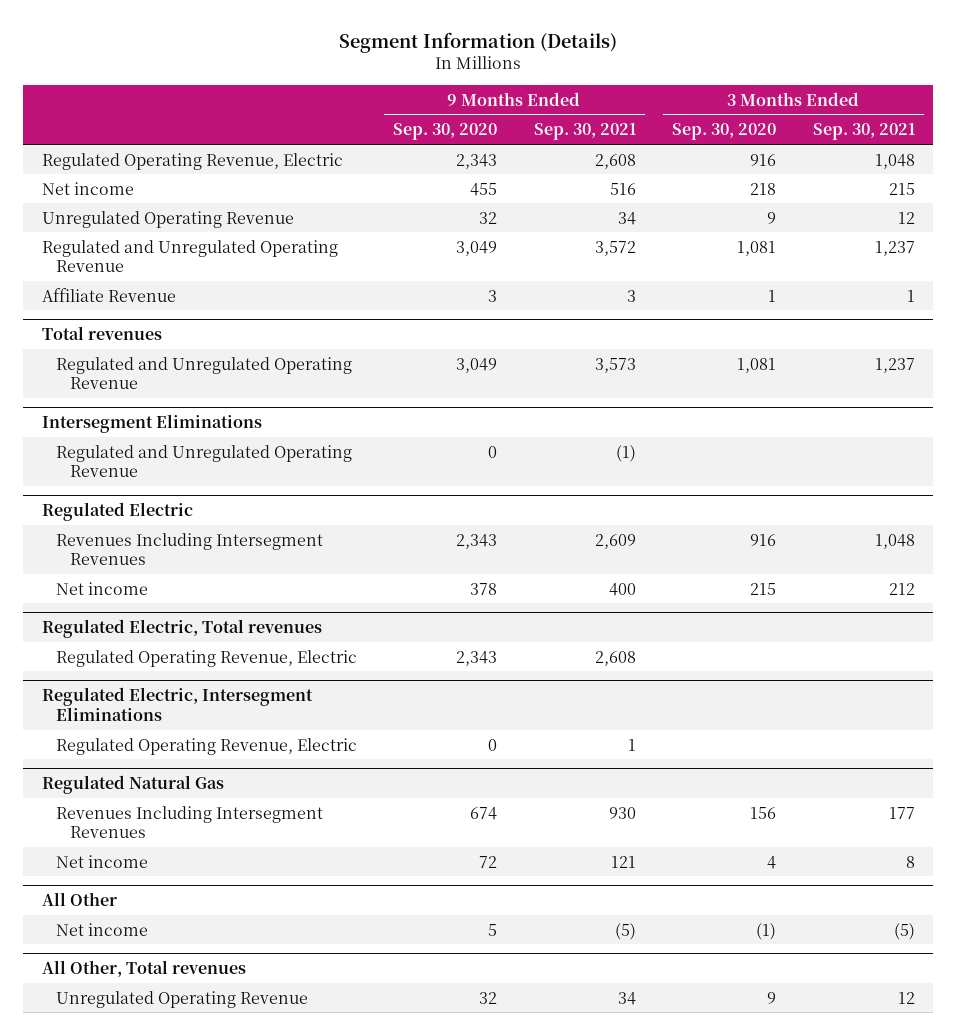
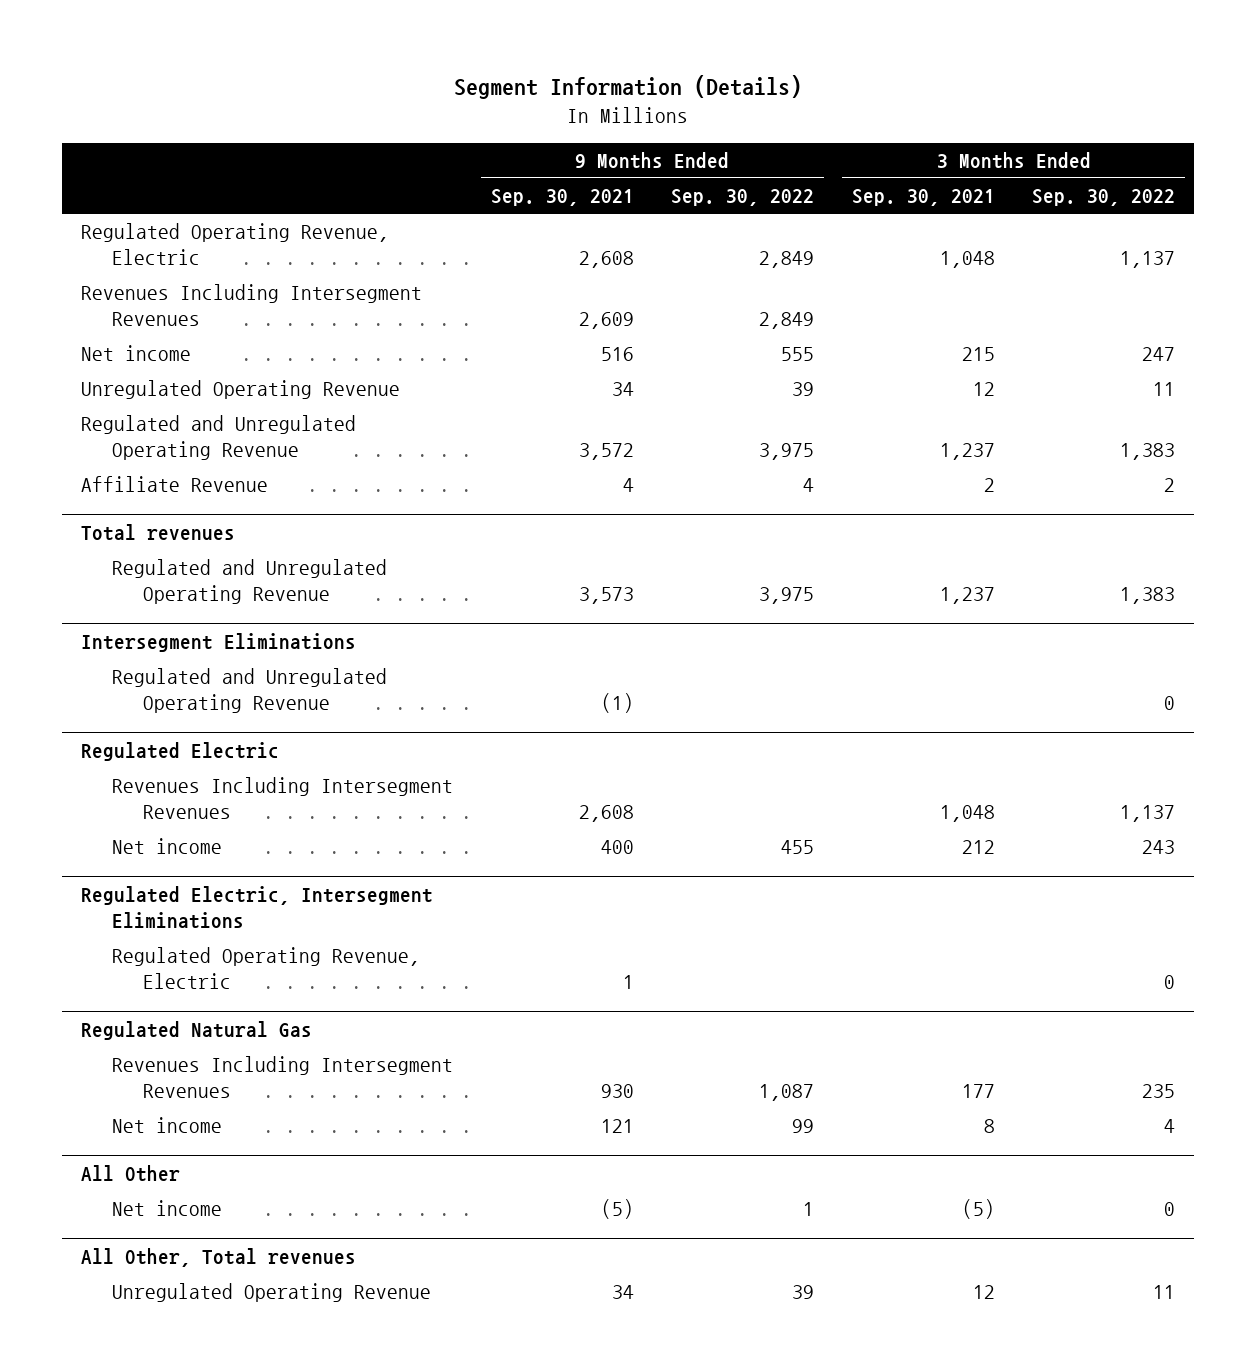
[393,123,498,141] Sep. 30, 2020 -> none
[672,123,777,141] Sep. 30, 2020 -> none
none -> [671,189,815,207] Sep. 30, 2022
none -> [1032,189,1176,207] Sep. 30, 2022
none -> [80,284,422,327] Revenues Including Intersegment Revenues
[626,289,636,302] 3 -> [622,478,634,493] 4
[906,289,915,302] 1 -> [983,478,995,493] 2
[594,533,636,549] 2,609 -> [578,805,634,823] 2,608
[41,619,322,639] Regulated Electric, Total revenues -> none
[55,649,357,667] Regulated Operating Revenue, Electric -> none

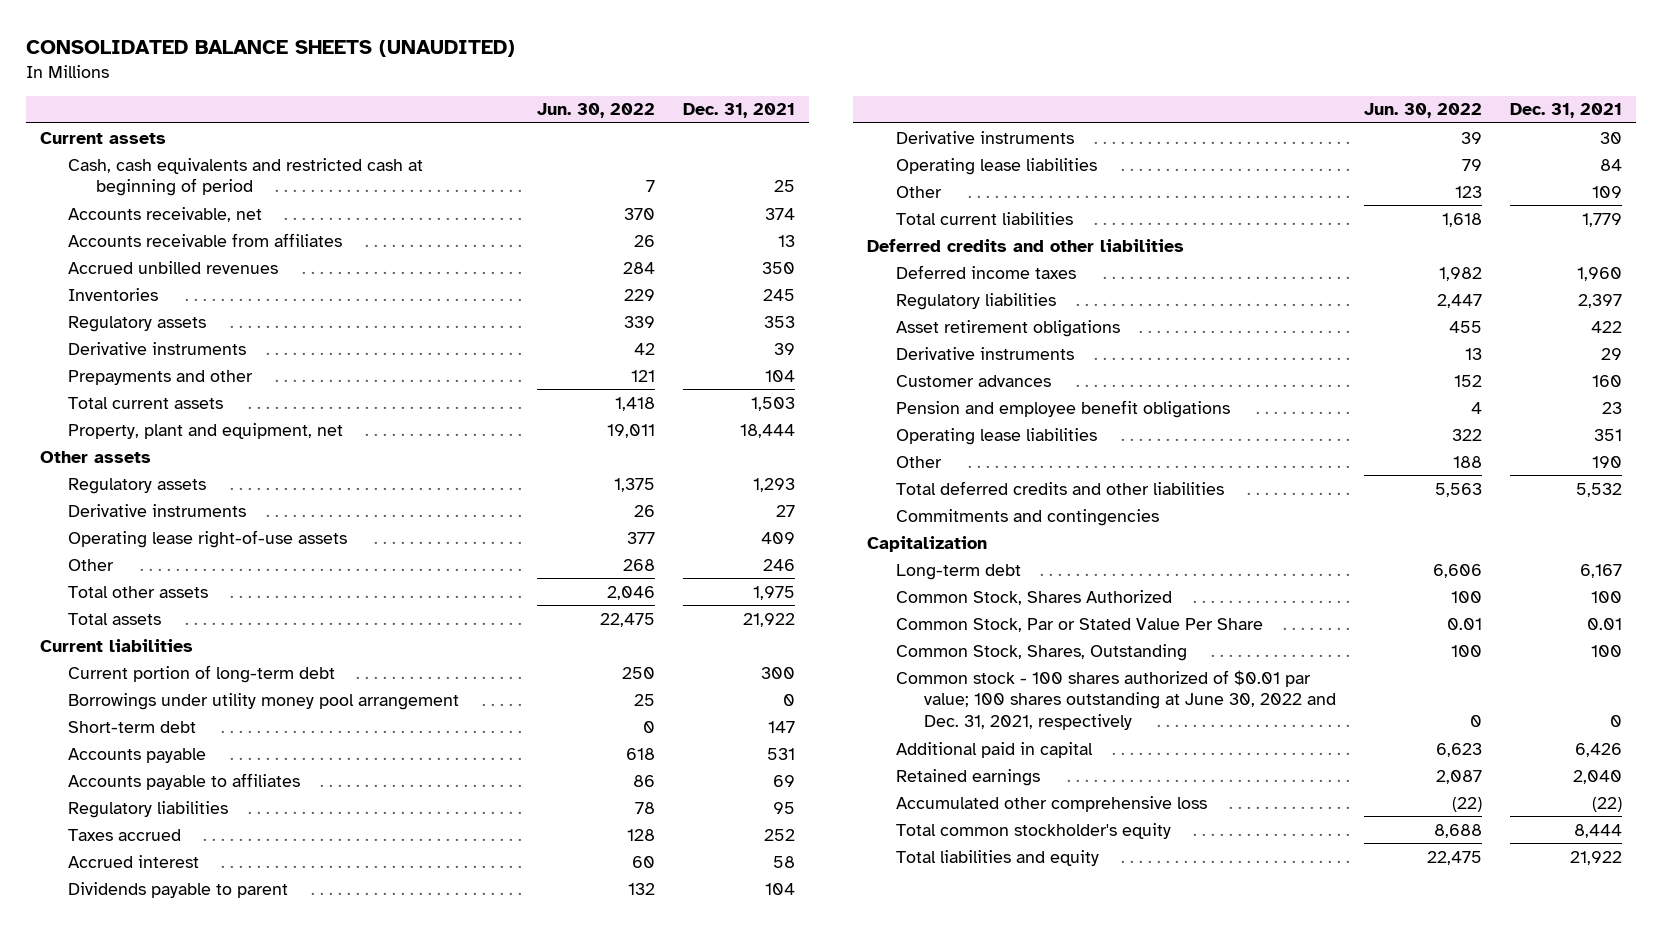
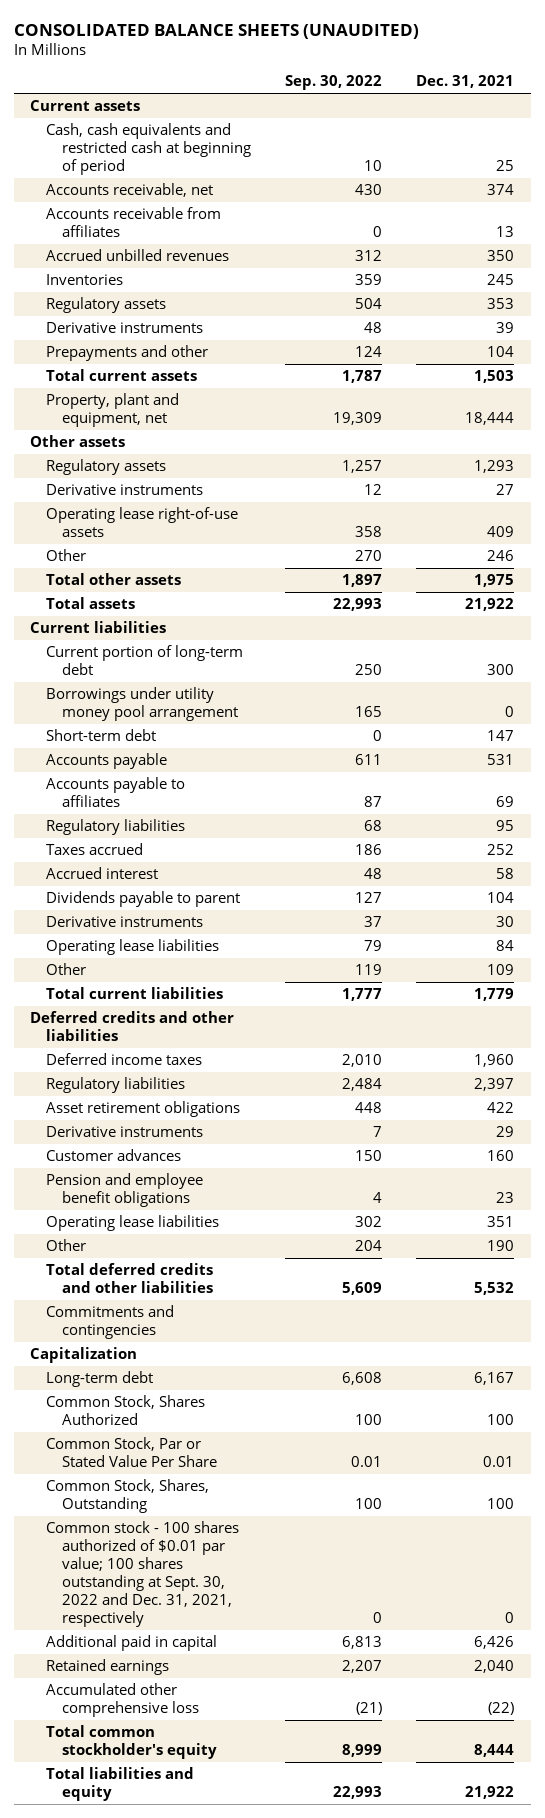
[536,103,655,119] Jun. 30, 2022 -> none
none -> [285,75,383,91] Sep. 30, 2022
[895,669,1336,731] Common stock - 100 shares authorized of $0.01 par value; 100 shares outstanding at June 30, 2022 and Dec. 31, 2021, respectively -> [46,1521,240,1628] Common stock - 100 shares authorized of $0.01 par value; 100 shares outstanding at Sept. 30, 2022 and Dec. 31, 2021, respectively

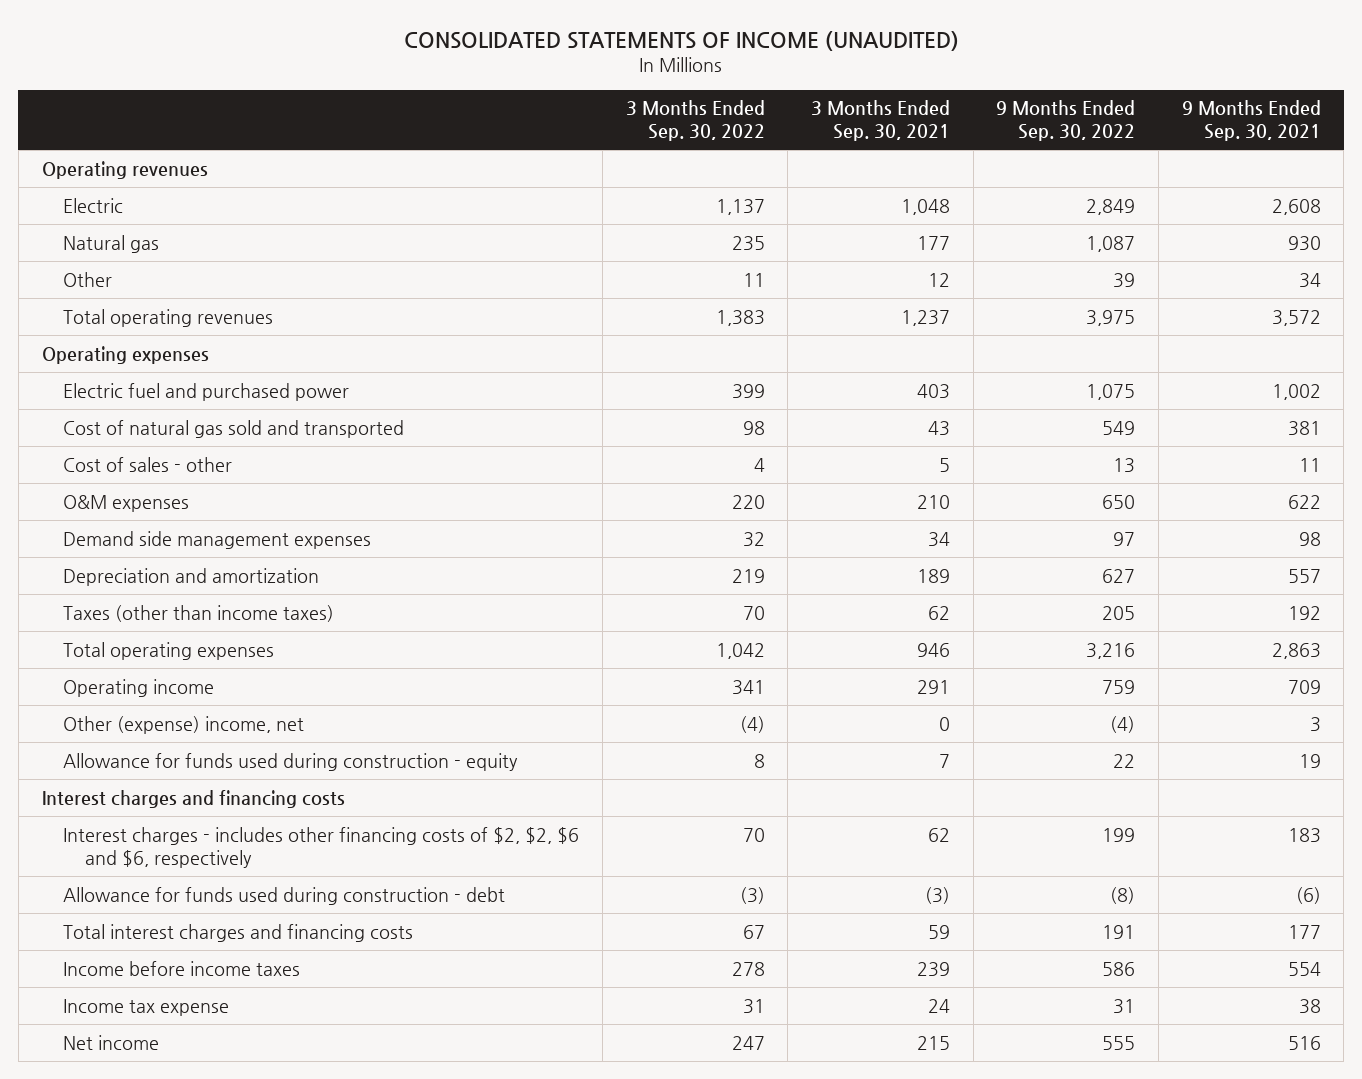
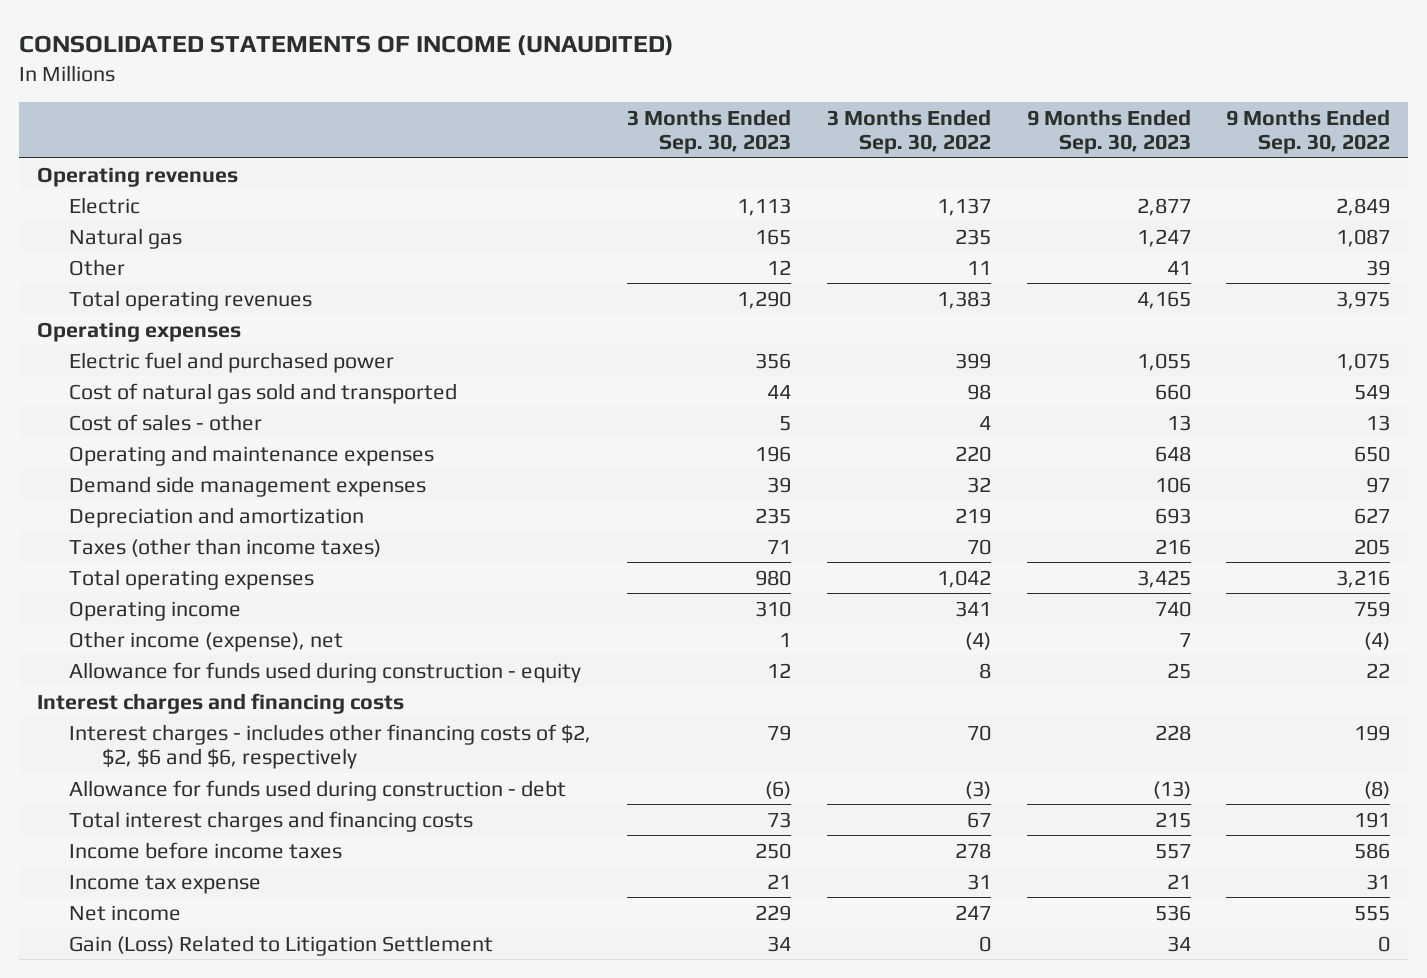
[810,100,950,142] 3 Months Ended Sep. 30, 2021 -> none
[1181,100,1321,142] 9 Months Ended Sep. 30, 2021 -> none
none -> [627,108,792,155] 3 Months Ended Sep. 30, 2023
none -> [1026,108,1191,155] 9 Months Ended Sep. 30, 2023
[63,494,190,512] O&M expenses -> [69,444,435,466] Operating and maintenance expenses
[63,715,305,734] Other (expense) income, net -> [69,630,344,652] Other income (expense), net
none -> [69,934,494,956] Gain (Loss) Related to Litigation Settlement

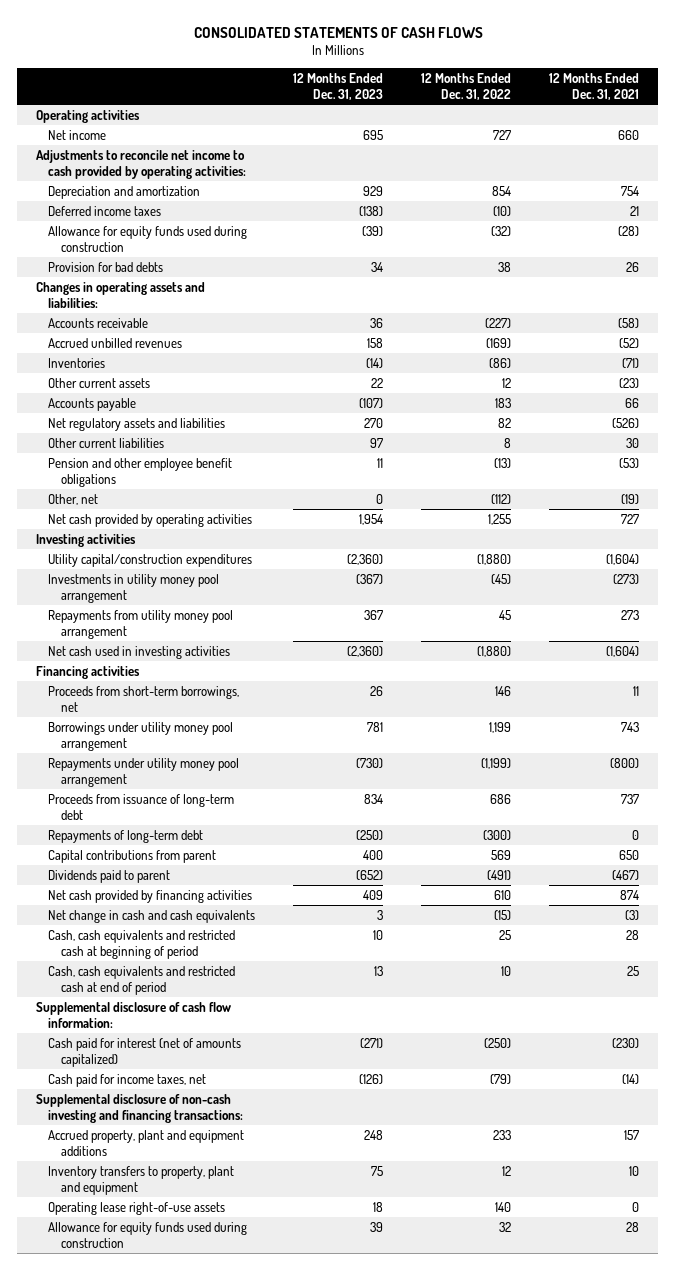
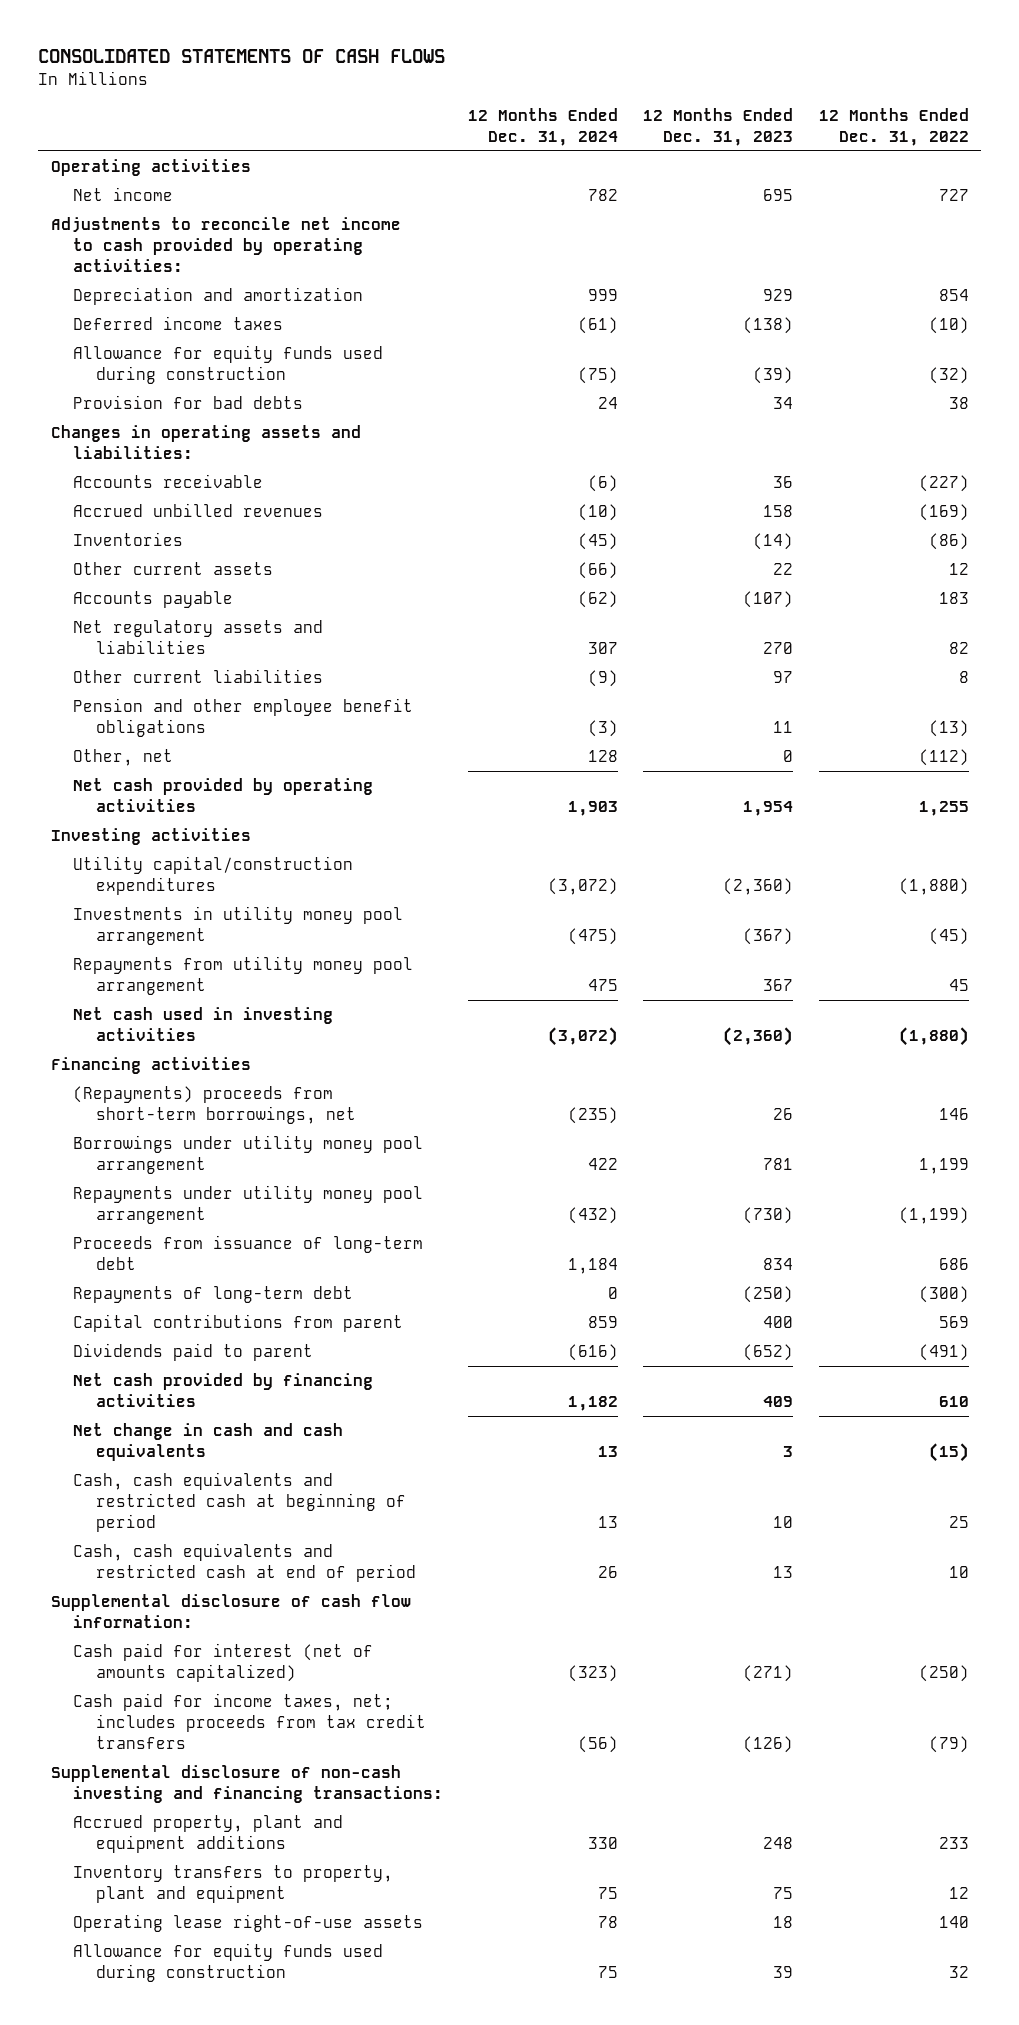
[549,72,640,101] 12 Months Ended Dec. 31, 2021 -> none
none -> [468,108,619,147] 12 Months Ended Dec. 31, 2024
[48,685,240,712] Proceeds from short-term borrowings, net -> [73,1086,356,1124] (Repayments) proceeds from short-term borrowings, net
[48,1073,207,1087] Cash paid for income taxes, net -> [73,1693,426,1749] Cash paid for income taxes, net; includes proceeds from tax credit transfers

